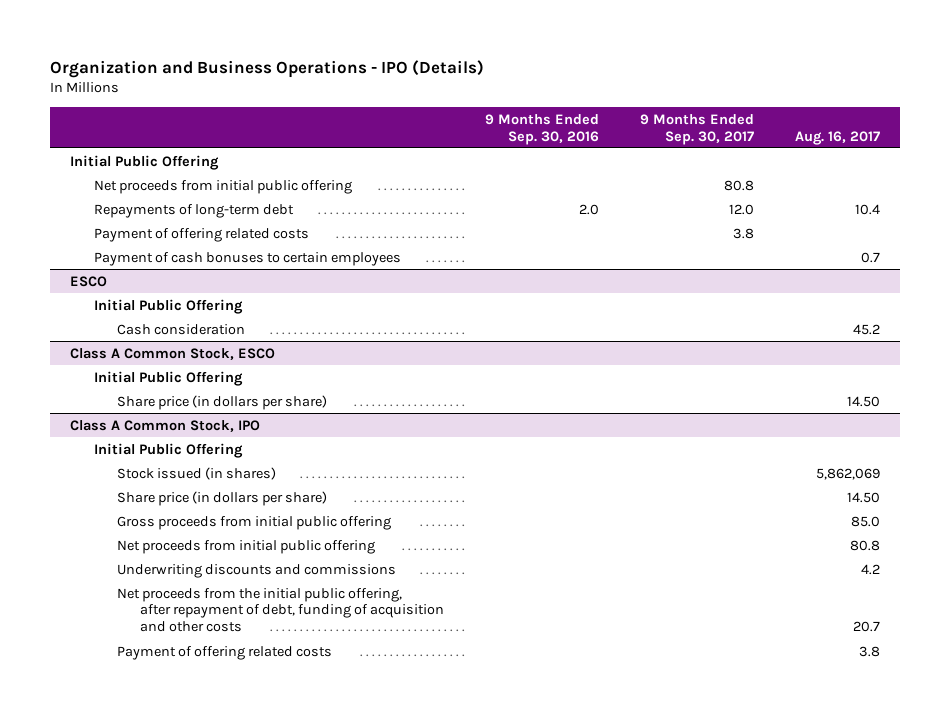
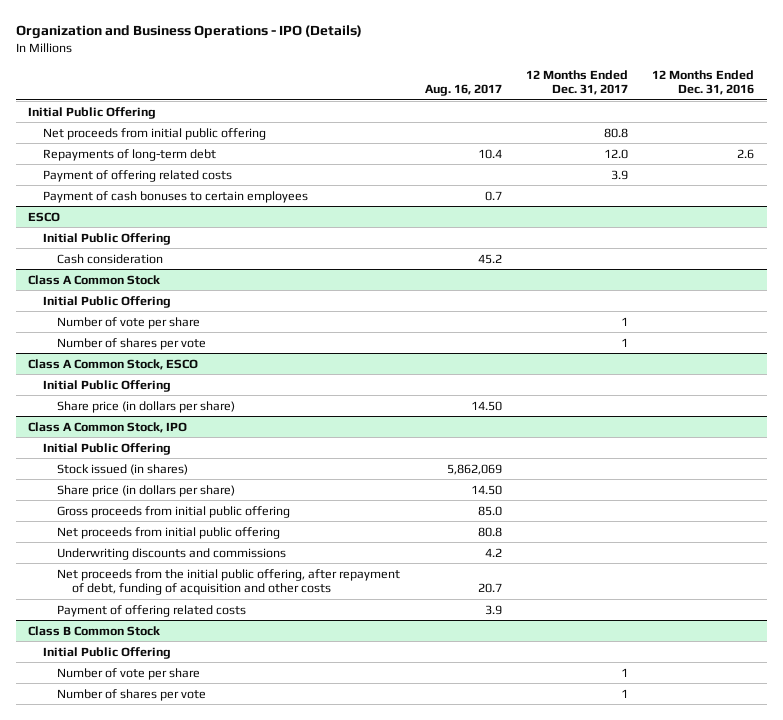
[485,113,600,145] 9 Months Ended Sep. 30, 2016 -> none
[639,113,754,145] 9 Months Ended Sep. 30, 2017 -> none
none -> [526,70,629,96] 12 Months Ended Dec. 31, 2017
none -> [652,70,755,96] 12 Months Ended Dec. 31, 2016
none -> [28,274,161,285] Class A Common Stock
none -> [42,295,171,308] Initial Public Offering
none -> [57,316,201,329] Number of vote per share
none -> [57,337,207,350] Number of shares per vote
[858,645,880,657] 3.8 -> [484,604,502,615] 3.9
none -> [28,625,161,636] Class B Common Stock
none -> [42,646,171,659] Initial Public Offering
none -> [57,667,201,680] Number of vote per share
none -> [57,688,207,701] Number of shares per vote

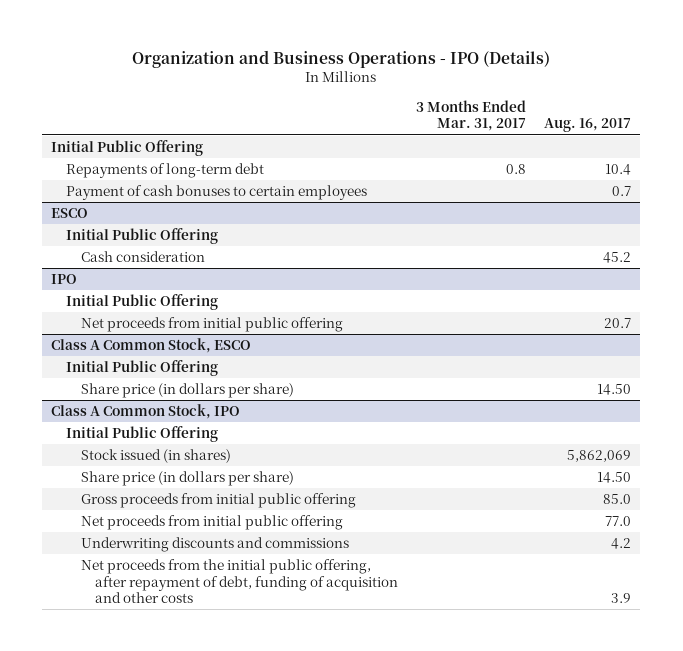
[526,70,629,96] 12 Months Ended Dec. 31, 2017 -> none
[652,70,755,96] 12 Months Ended Dec. 31, 2016 -> none
none -> [416,99,527,132] 3 Months Ended Mar. 31, 2017
[42,127,266,140] Net proceeds from initial public offering -> none
[42,169,232,182] Payment of offering related costs -> none
[28,274,161,285] Class A Common Stock -> none
none -> [51,274,78,285] IPO
[57,316,201,329] Number of vote per share -> none
[57,337,207,350] Number of shares per vote -> none
none -> [80,317,343,333] Net proceeds from initial public offering
[477,526,502,537] 80.8 -> [605,516,632,527] 77.0
[57,604,247,617] Payment of offering related costs -> none
[28,625,161,636] Class B Common Stock -> none
[42,646,171,659] Initial Public Offering -> none
[57,667,201,680] Number of vote per share -> none
[57,688,207,701] Number of shares per vote -> none
[477,582,502,593] 20.7 -> [611,592,632,603] 3.9

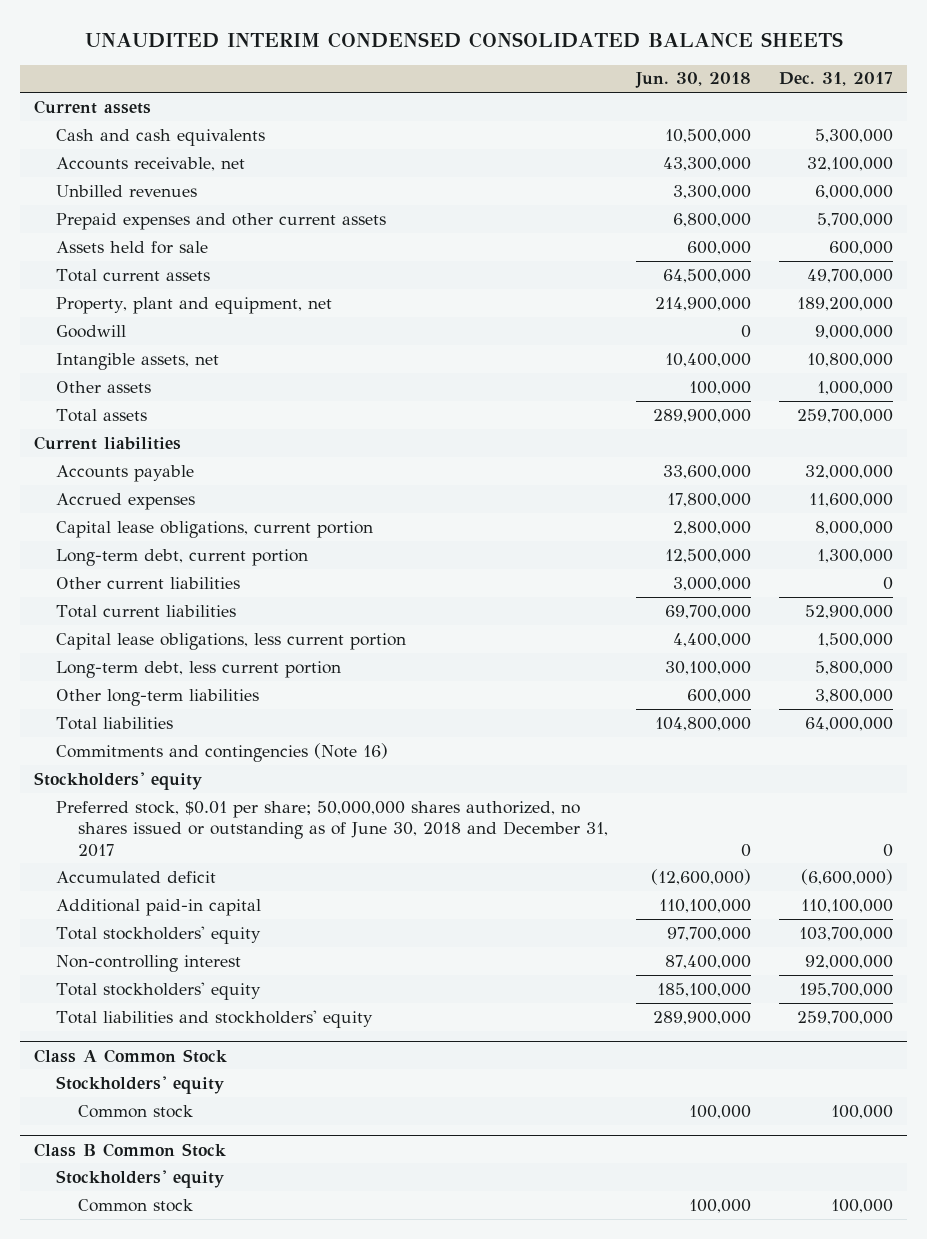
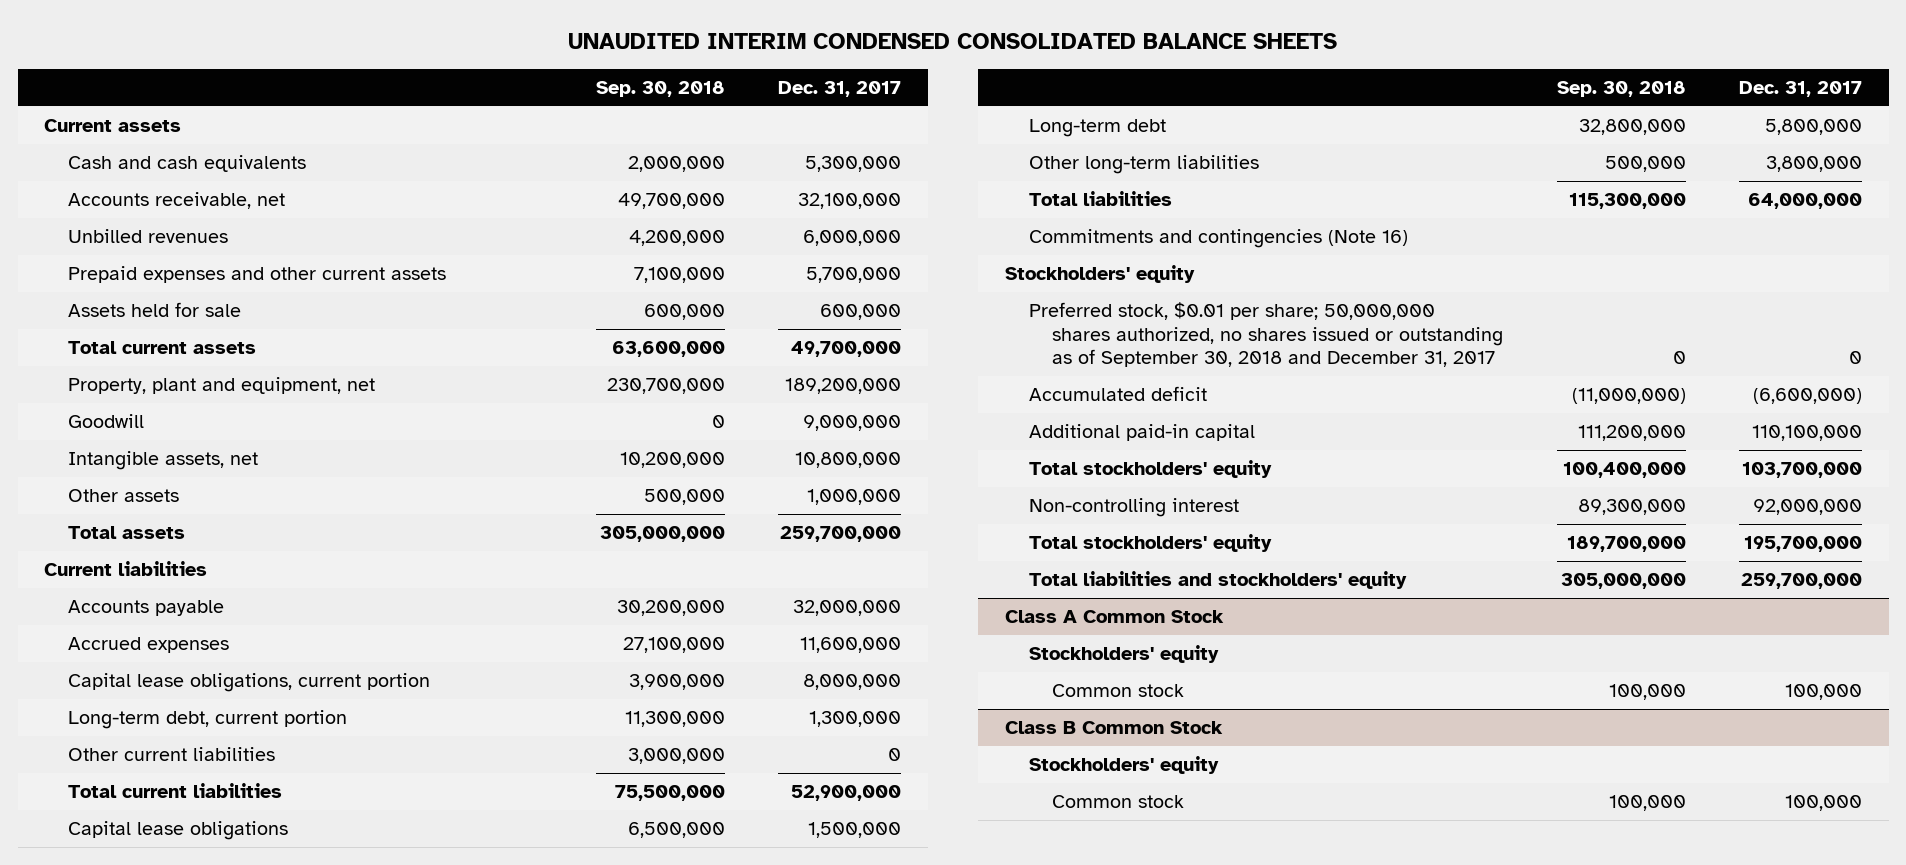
[635,72,752,89] Jun. 30, 2018 -> none
none -> [595,81,725,98] Sep. 30, 2018
[55,632,406,650] Capital lease obligations, less current portion -> [67,821,288,841] Capital lease obligations
[55,660,341,678] Long-term debt, less current portion -> [1028,119,1166,138] Long-term debt
[55,800,608,857] Preferred stock, $0.01 per share; 50,000,000 shares authorized, no shares issued or outstanding as of June 30, 2018 and December 31, 2017 -> [1028,302,1504,367] Preferred stock, $0.01 per share; 50,000,000 shares authorized, no shares issued or outstanding as of September 30, 2018 and December 31, 2017

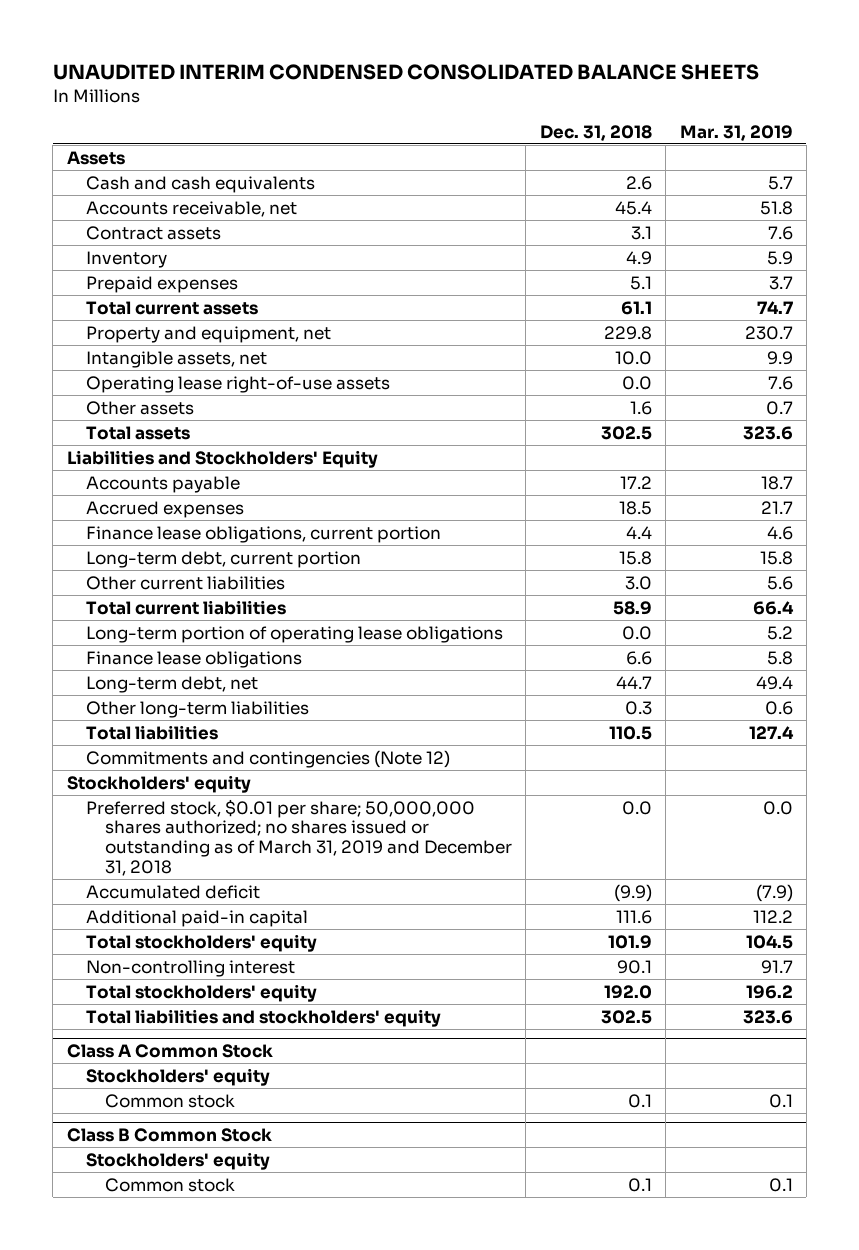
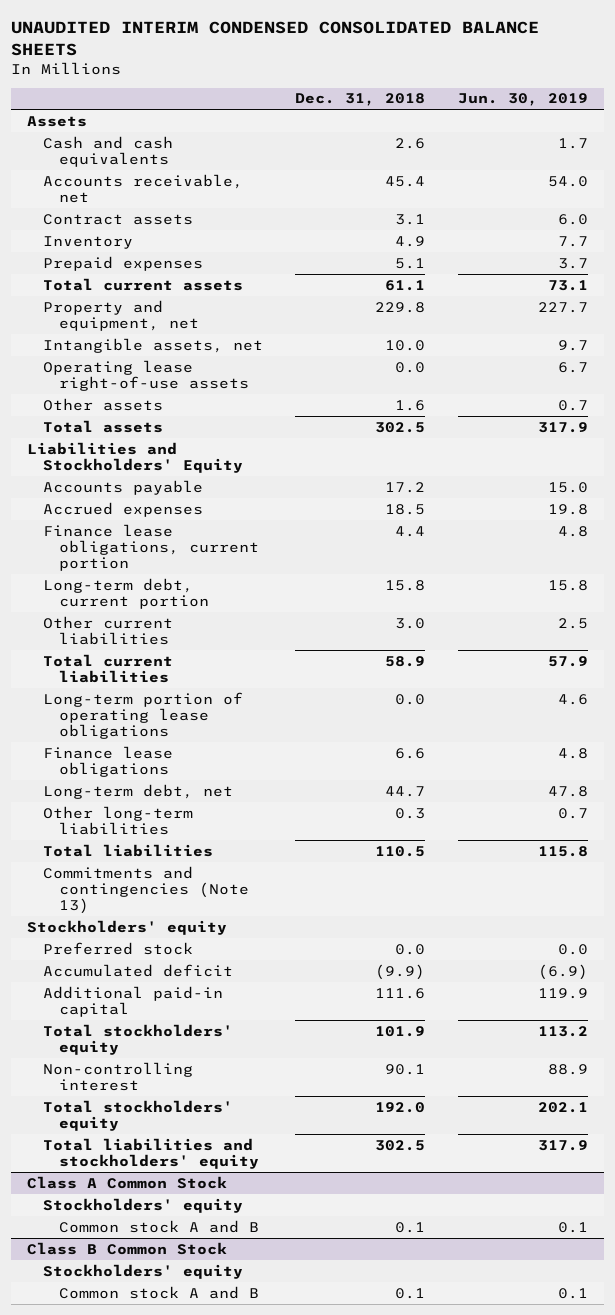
[679,124,793,141] Mar. 31, 2019 -> none
none -> [457,93,588,107] Jun. 30, 2019
[85,749,450,768] Commitments and contingencies (Note 12) -> [43,865,249,915] Commitments and contingencies (Note 13)
[85,798,513,877] Preferred stock, $0.01 per share; 50,000,000 shares authorized; no shares issued or outstanding as of March 31, 2019 and December 31, 2018 -> [43,941,194,955] Preferred stock
[105,1093,236,1108] Common stock -> [58,1219,259,1233] Common stock A and B
[105,1177,236,1192] Common stock -> [58,1285,259,1299] Common stock A and B

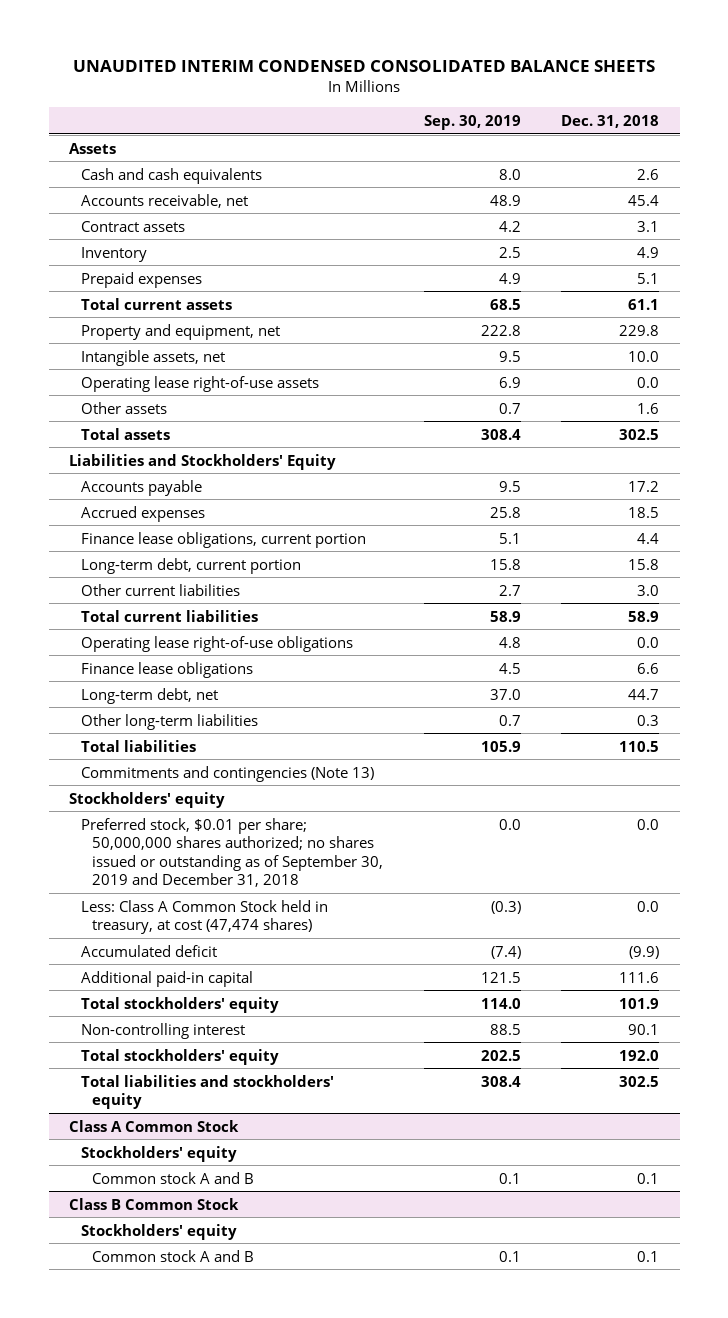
[457,93,588,107] Jun. 30, 2019 -> none
none -> [423,114,521,130] Sep. 30, 2019
[43,691,244,740] Long-term portion of operating lease obligations -> [80,635,353,652] Operating lease right-of-use obligations
[43,941,194,955] Preferred stock -> [80,817,384,888] Preferred stock, $0.01 per share; 50,000,000 shares authorized; no shares issued or outstanding as of September 30, 2019 and December 31, 2018
none -> [80,899,328,935] Less: Class A Common Stock held in treasury, at cost (47,474 shares)

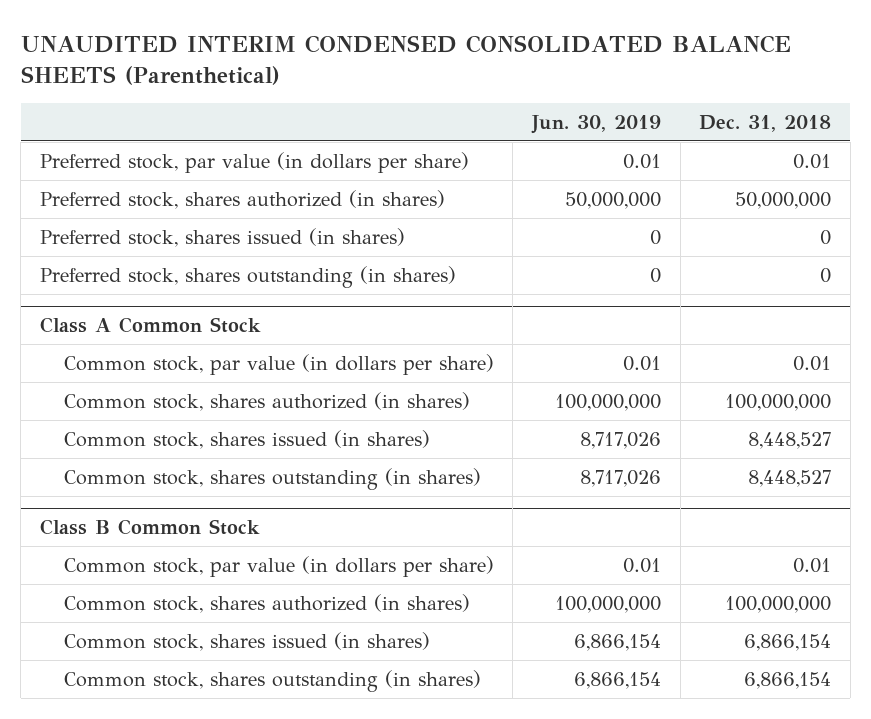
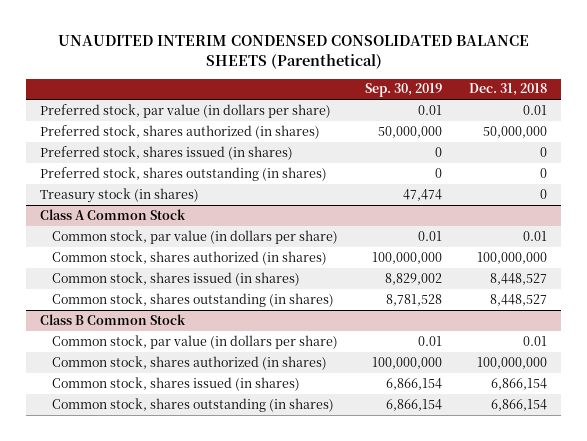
[530,114,661,134] Jun. 30, 2019 -> none
none -> [365,83,443,98] Sep. 30, 2019
none -> [39,187,199,203] Treasury stock (in shares)

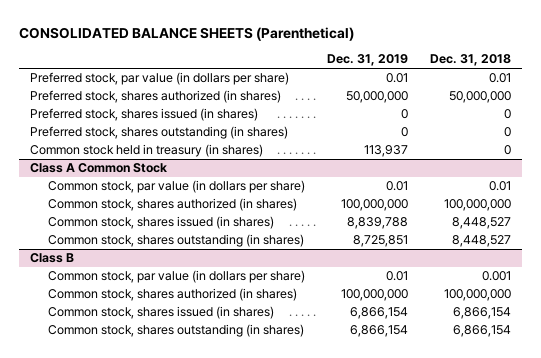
[57,35,529,69] UNAUDITED INTERIM CONDENSED CONSOLIDATED BALANCE SHEETS (Parenthetical) -> [18,26,354,41] CONSOLIDATED BALANCE SHEETS (Parenthetical)
[365,83,443,98] Sep. 30, 2019 -> none
none -> [327,54,409,67] Dec. 31, 2019
[39,187,199,203] Treasury stock (in shares) -> [29,144,263,158] Common stock held in treasury (in shares)
[39,313,186,325] Class B Common Stock -> [29,253,74,264] Class B
[523,335,548,346] 0.01 -> [482,271,512,282] 0.001

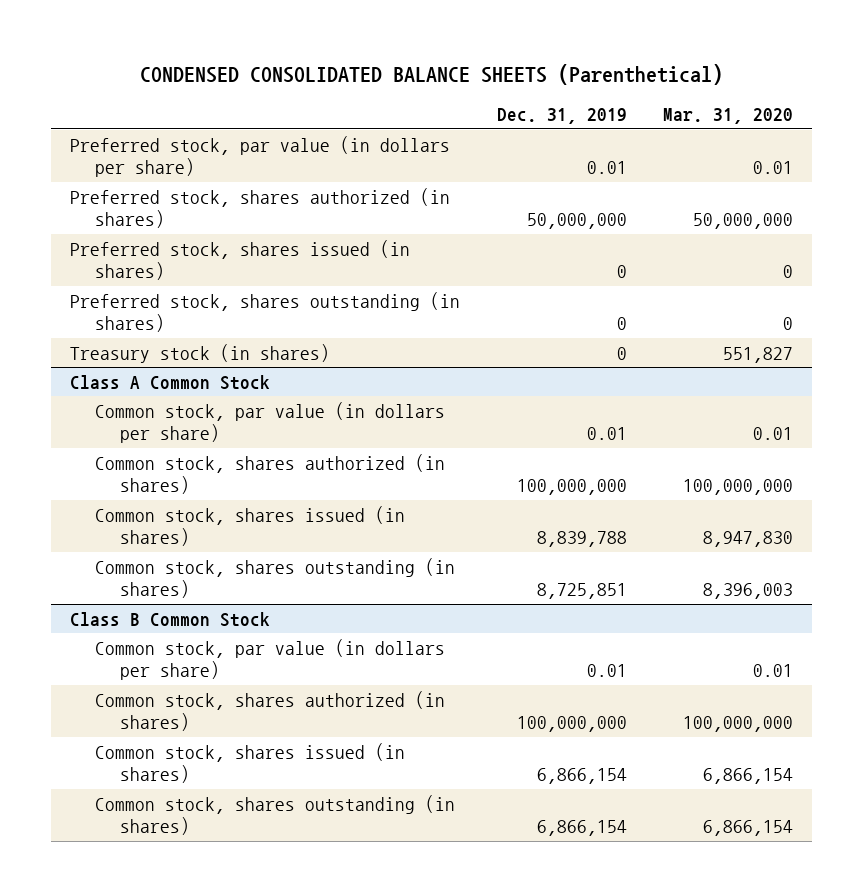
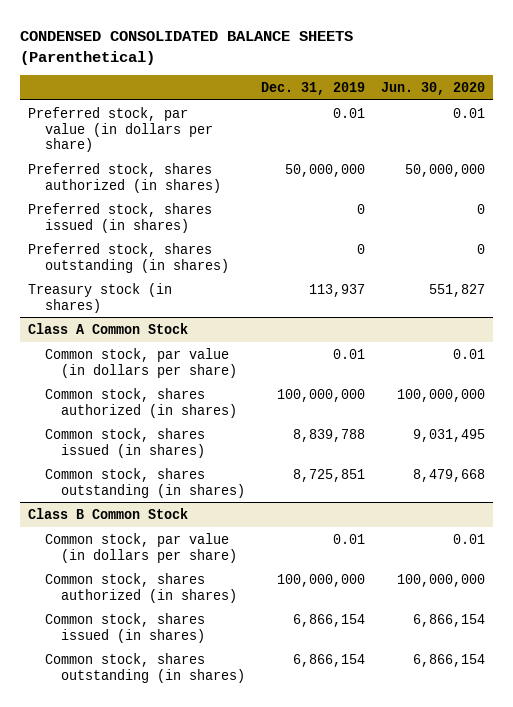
[663,108,794,125] Mar. 31, 2020 -> none
none -> [381,82,486,96] Jun. 30, 2020
[616,346,627,360] 0 -> [309,283,366,297] 113,937

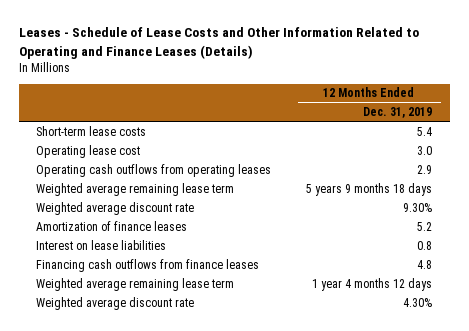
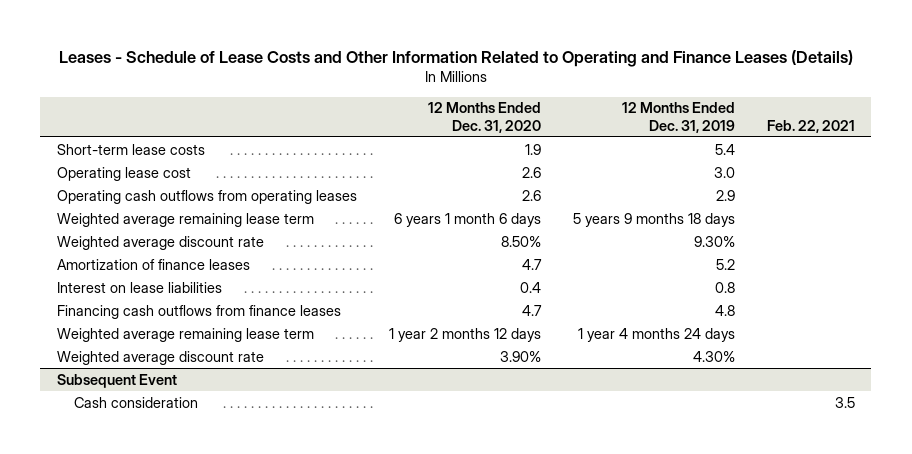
none -> [427,102,541,133] 12 Months Ended Dec. 31, 2020
none -> [767,119,856,133] Feb. 22, 2021
[312,277,433,291] 1 year 4 months 12 days -> [577,327,735,342] 1 year 4 months 24 days
none -> [56,373,177,388] Subsequent Event
none -> [74,396,199,408] Cash consideration

